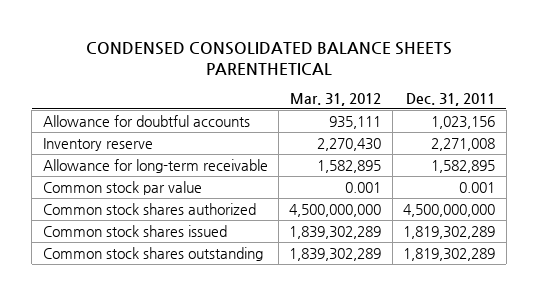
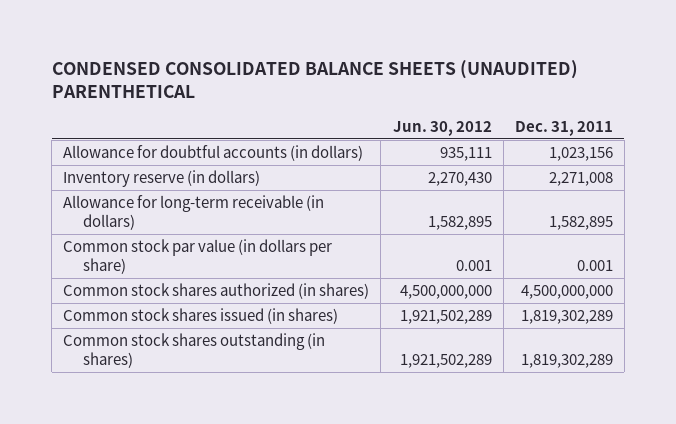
[85,41,452,75] CONDENSED CONSOLIDATED BALANCE SHEETS PARENTHETICAL -> [51,59,578,99] CONDENSED CONSOLIDATED BALANCE SHEETS (UNAUDITED) PARENTHETICAL
[290,92,382,106] Mar. 31, 2012 -> none
none -> [392,120,492,136] Jun. 30, 2012
[42,114,250,127] Allowance for doubtful accounts -> [63,145,364,162] Allowance for doubtful accounts (in dollars)
[42,137,153,151] Inventory reserve -> [63,170,261,188] Inventory reserve (in dollars)
[42,158,268,173] Allowance for long-term receivable -> [63,195,325,231] Allowance for long-term receivable (in dollars)
[42,180,202,195] Common stock par value -> [63,239,333,275] Common stock par value (in dollars per share)
[42,202,256,215] Common stock shares authorized -> [63,283,370,300] Common stock shares authorized (in shares)
[42,224,227,237] Common stock shares issued -> [63,308,339,325] Common stock shares issued (in shares)
[42,246,263,261] Common stock shares outstanding -> [63,333,326,369] Common stock shares outstanding (in shares)

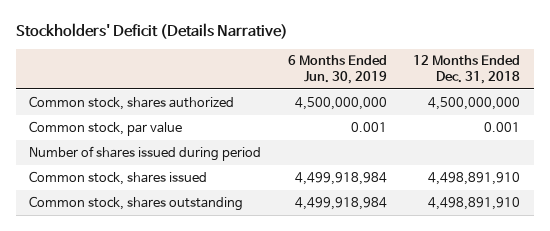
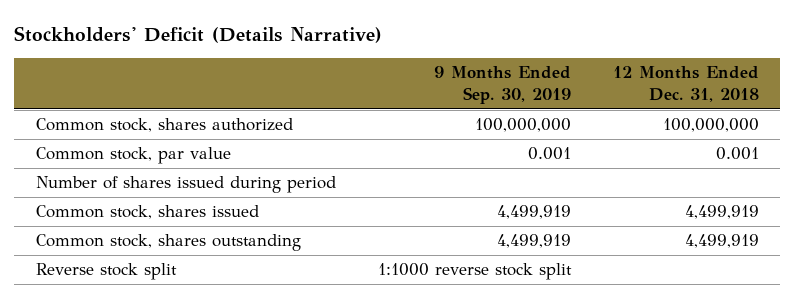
[287,55,387,85] 6 Months Ended Jun. 30, 2019 -> none
none -> [433,66,571,105] 9 Months Ended Sep. 30, 2019
[428,96,521,110] 4,500,000,000 -> [662,118,759,133] 100,000,000
[428,171,521,185] 4,498,891,910 -> [684,205,759,220] 4,499,919
[428,196,521,210] 4,498,891,910 -> [684,234,759,249] 4,499,919
none -> [35,263,177,281] Reverse stock split

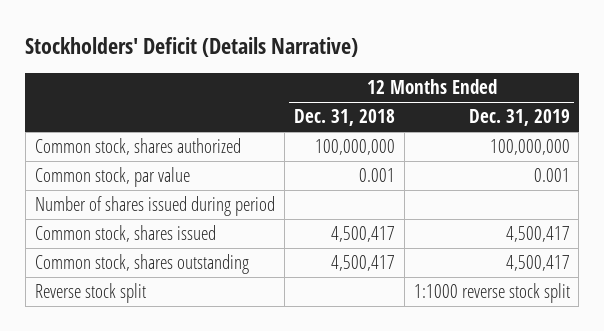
[433,66,571,105] 9 Months Ended Sep. 30, 2019 -> none
none -> [468,109,570,127] Dec. 31, 2019
[684,205,759,220] 4,499,919 -> [330,226,395,243] 4,500,417
[684,234,759,249] 4,499,919 -> [330,255,395,272] 4,500,417

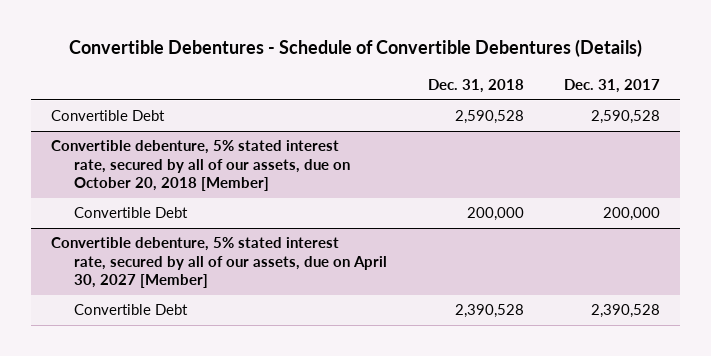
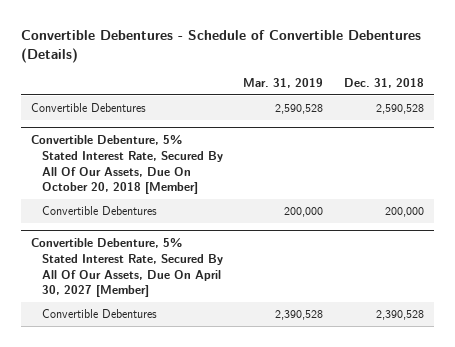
[564,79,661,94] Dec. 31, 2017 -> none
none -> [243,78,324,89] Mar. 31, 2019
[51,110,166,122] Convertible Debt -> [30,103,146,113] Convertible Debentures
[51,140,351,192] Convertible debenture, 5% stated interest rate, secured by all of our assets, due on October 20, 2018 [Member] -> [30,135,223,195] Convertible Debenture, 5% Stated Interest Rate, Secured By All Of Our Assets, Due On October 20, 2018 [Member]
[74,207,189,219] Convertible Debt -> [41,206,157,216] Convertible Debentures
[51,237,388,289] Convertible debenture, 5% stated interest rate, secured by all of our assets, due on April 30, 2027 [Member] -> [30,238,223,298] Convertible Debenture, 5% Stated Interest Rate, Secured By All Of Our Assets, Due On April 30, 2027 [Member]
[74,304,189,316] Convertible Debt -> [41,309,157,319] Convertible Debentures

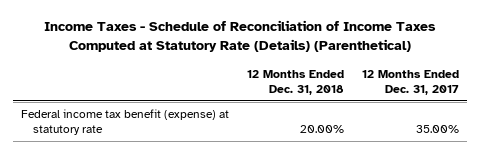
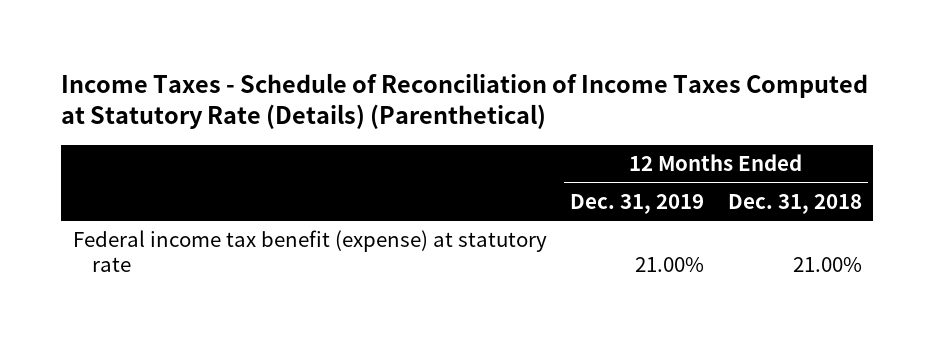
[361,70,459,96] 12 Months Ended Dec. 31, 2017 -> none
none -> [570,193,705,214] Dec. 31, 2019
[299,125,344,134] 20.00% -> [792,257,862,273] 21.00%

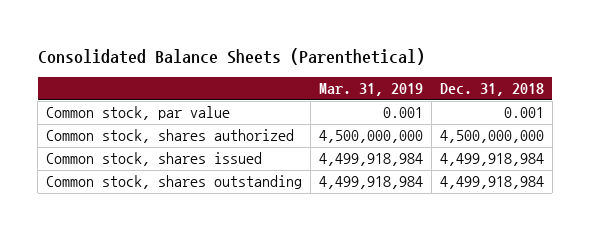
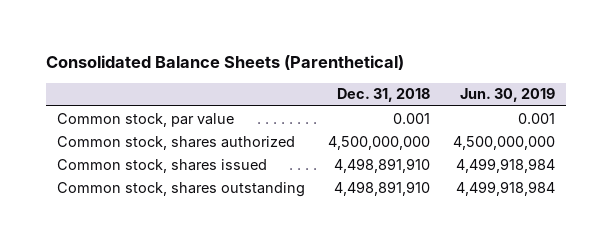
[319,83,424,97] Mar. 31, 2019 -> none
none -> [459,88,555,103] Jun. 30, 2019
[440,153,545,167] 4,499,918,984 -> [333,157,430,173] 4,498,891,910
[440,176,545,190] 4,499,918,984 -> [333,180,430,196] 4,498,891,910

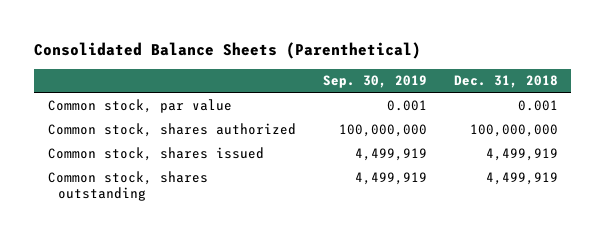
[459,88,555,103] Jun. 30, 2019 -> none
none -> [322,75,427,89] Sep. 30, 2019
[327,135,430,150] 4,500,000,000 -> [469,123,558,137] 100,000,000
[333,157,430,173] 4,498,891,910 -> [485,147,558,161] 4,499,919
[333,180,430,196] 4,498,891,910 -> [485,171,558,185] 4,499,919

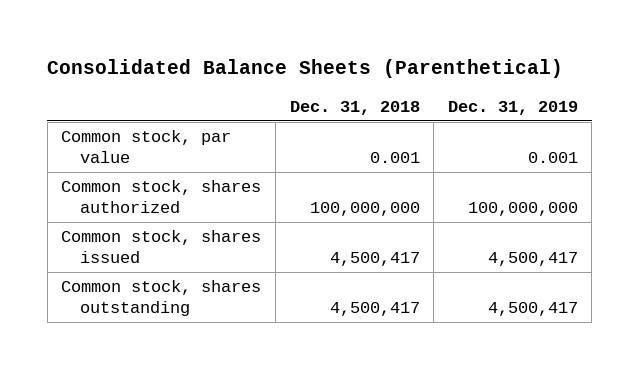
[322,75,427,89] Sep. 30, 2019 -> none
none -> [447,100,578,115] Dec. 31, 2019
[485,147,558,161] 4,499,919 -> [329,252,420,267] 4,500,417
[485,171,558,185] 4,499,919 -> [329,302,420,317] 4,500,417

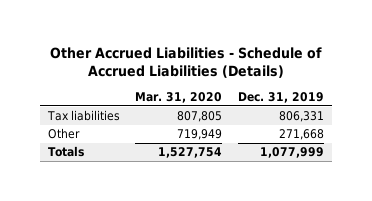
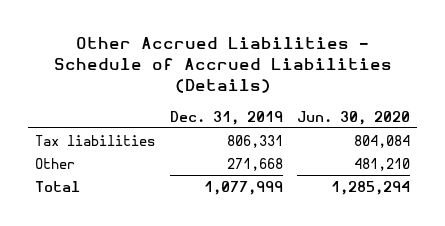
[135,91,223,103] Mar. 31, 2020 -> none
none -> [297,110,411,125] Jun. 30, 2020
[47,146,84,158] Totals -> [35,180,81,192] Total

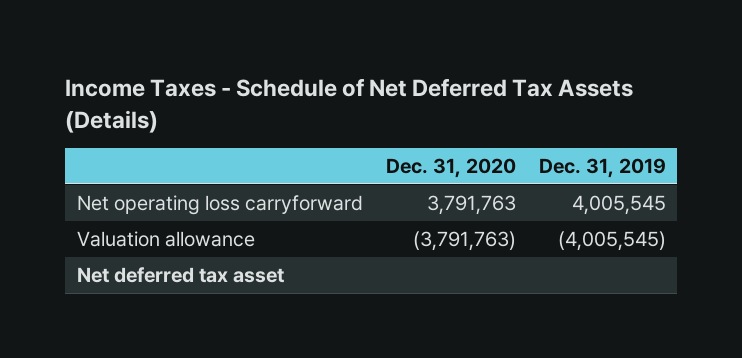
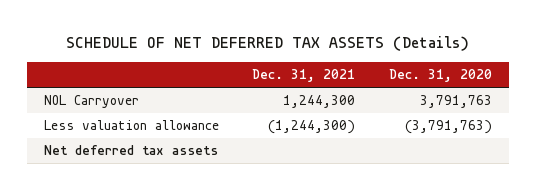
[65,78,634,133] Income Taxes - Schedule of Net Deferred Tax Assets (Details) -> [65,36,469,52] SCHEDULE OF NET DEFERRED TAX ASSETS (Details)
[538,157,666,178] Dec. 31, 2019 -> none
none -> [252,69,356,83] Dec. 31, 2021
[76,195,363,216] Net operating loss carryforward -> [43,95,139,109] NOL Carryover
[76,231,255,248] Valuation allowance -> [43,120,219,131] Less valuation allowance
[76,267,284,284] Net deferred tax asset -> [43,145,218,156] Net deferred tax assets

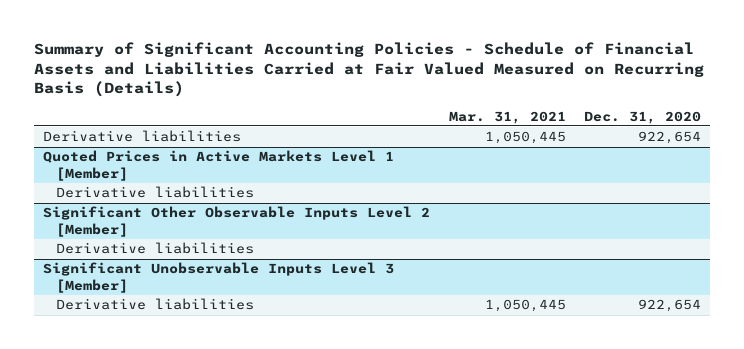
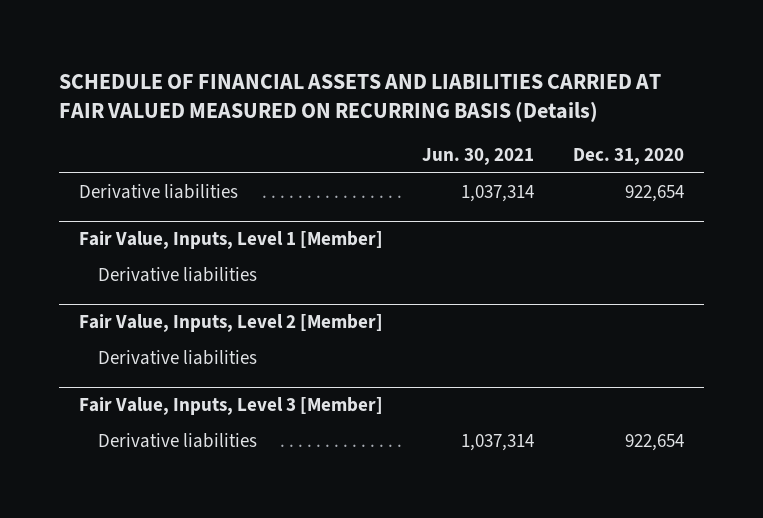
[33,41,704,98] Summary of Significant Accounting Policies - Schedule of Financial Assets and Liabilities Carried at Fair Valued Measured on Recurring Basis (Details) -> [59,73,662,122] SCHEDULE OF FINANCIAL ASSETS AND LIABILITIES CARRIED AT FAIR VALUED MEASURED ON RECURRING BASIS (Details)
[448,110,566,124] Mar. 31, 2021 -> none
none -> [422,148,535,166] Jun. 30, 2021
[43,150,395,181] Quoted Prices in Active Markets Level 1 [Member] -> [78,231,383,250] Fair Value, Inputs, Level 1 [Member]
[43,206,431,237] Significant Other Observable Inputs Level 2 [Member] -> [78,314,383,333] Fair Value, Inputs, Level 2 [Member]
[43,262,395,293] Significant Unobservable Inputs Level 3 [Member] -> [78,397,383,416] Fair Value, Inputs, Level 3 [Member]

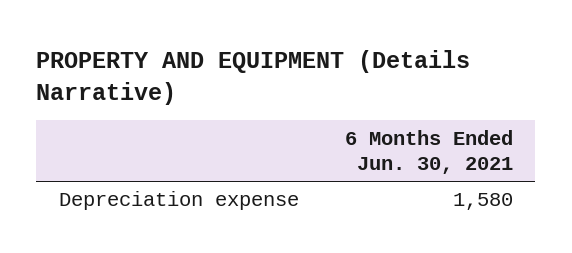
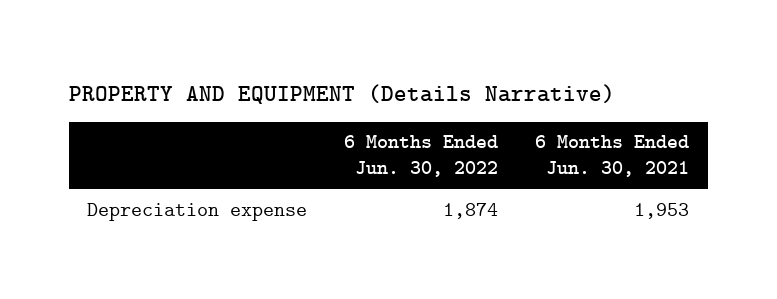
none -> [344,135,499,178] 6 Months Ended Jun. 30, 2022
[452,193,513,211] 1,580 -> [634,202,690,219] 1,953

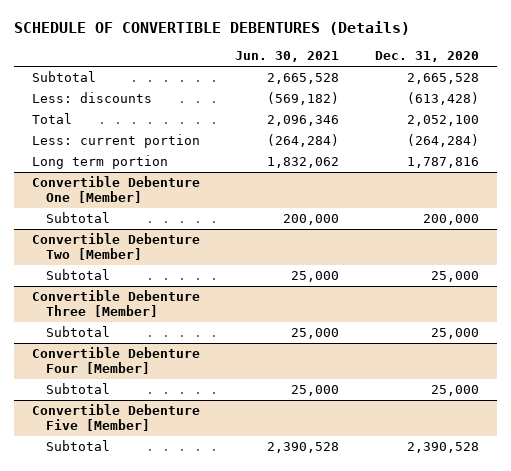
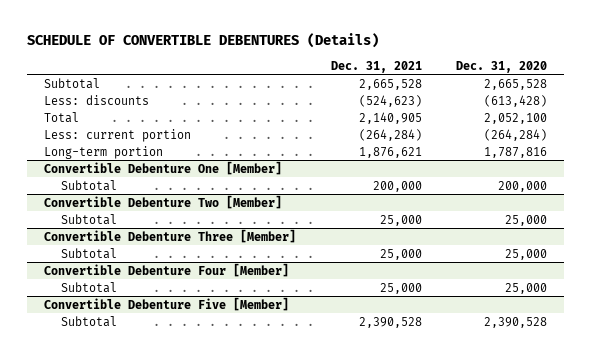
[235,51,340,63] Jun. 30, 2021 -> none
none -> [330,60,422,73] Dec. 31, 2021
[31,154,168,169] Long term portion -> [44,145,164,159] Long-term portion

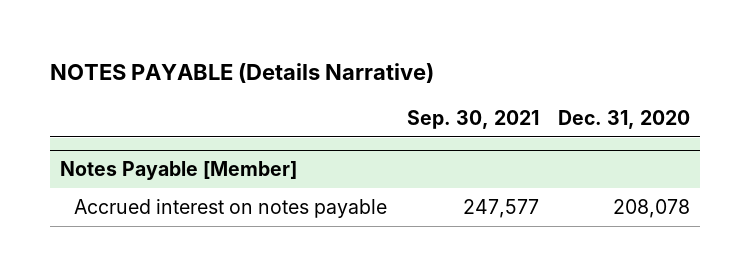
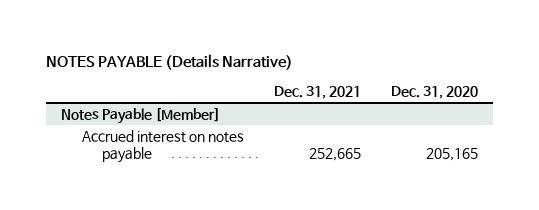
[406,109,539,129] Sep. 30, 2021 -> none
none -> [273,86,361,100] Dec. 31, 2021
[613,198,691,218] 208,078 -> [425,147,478,161] 205,165

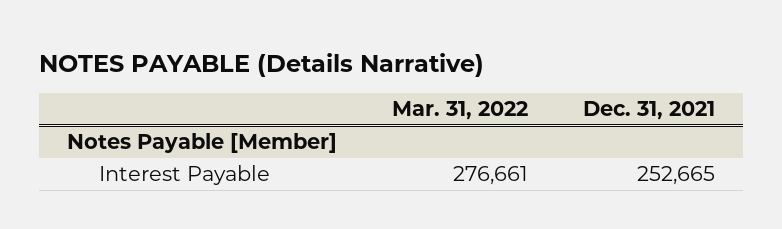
[390,86,478,100] Dec. 31, 2020 -> none
none -> [391,101,528,121] Mar. 31, 2022
[81,129,244,163] Accrued interest on notes payable -> [98,165,270,186] Interest Payable

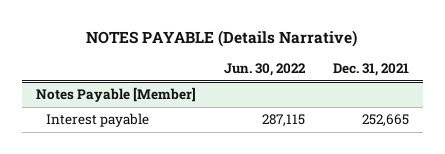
[391,101,528,121] Mar. 31, 2022 -> none
none -> [223,63,306,77] Jun. 30, 2022
[98,165,270,186] Interest Payable -> [45,113,149,128] Interest payable

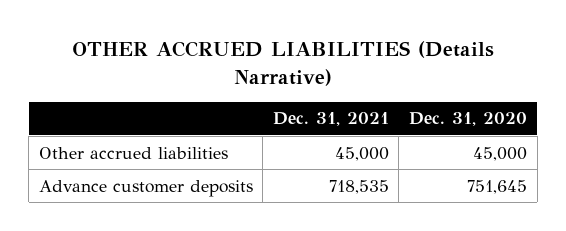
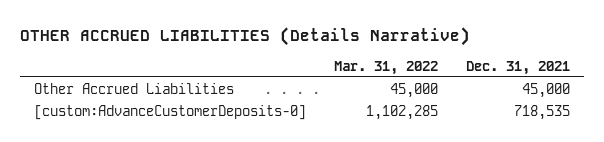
[408,112,527,127] Dec. 31, 2020 -> none
none -> [334,60,439,75] Mar. 31, 2022
[38,146,228,159] Other accrued liabilities -> [34,82,235,94] Other Accrued Liabilities
[38,179,253,197] Advance customer deposits -> [34,104,307,120] [custom:AdvanceCustomerDeposits-0]

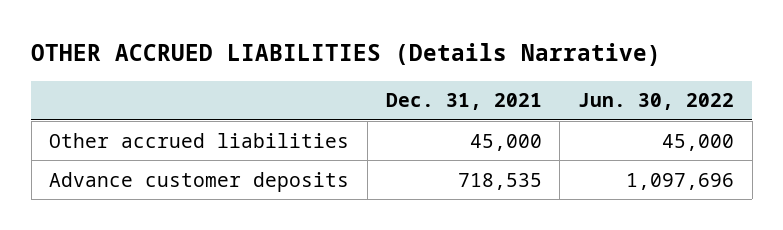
[334,60,439,75] Mar. 31, 2022 -> none
none -> [578,93,735,111] Jun. 30, 2022
[34,82,235,94] Other Accrued Liabilities -> [49,132,350,148] Other accrued liabilities
[34,104,307,120] [custom:AdvanceCustomerDeposits-0] -> [49,171,350,192] Advance customer deposits

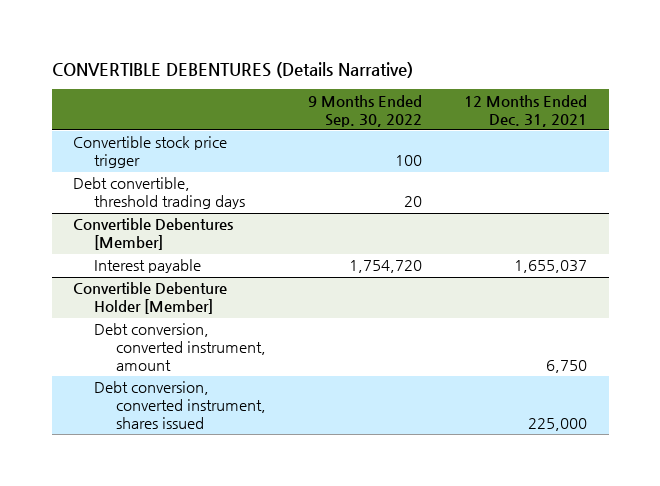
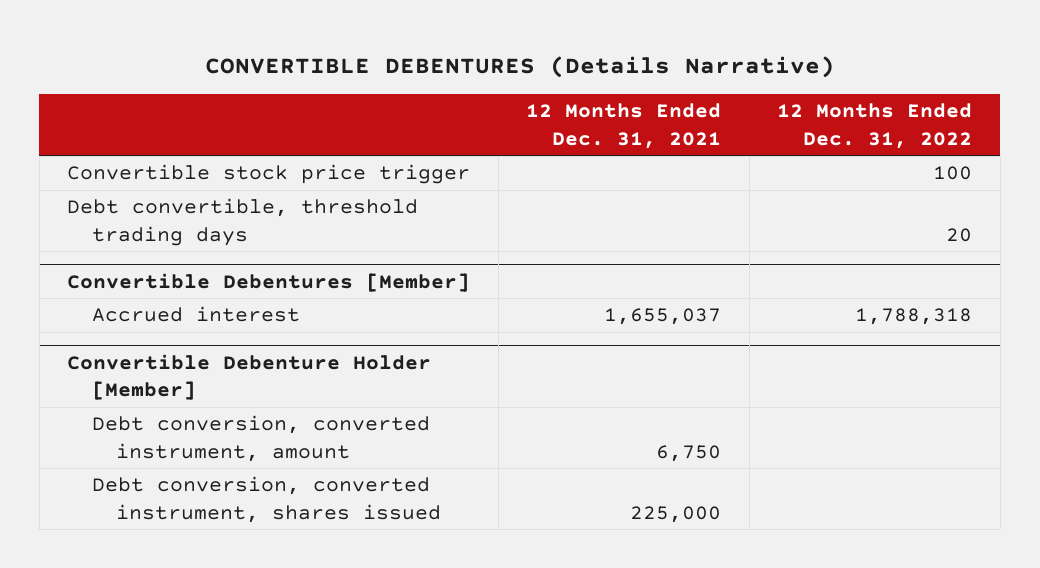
[308,94,423,127] 9 Months Ended Sep. 30, 2022 -> none
none -> [777,103,973,149] 12 Months Ended Dec. 31, 2022
[94,259,202,274] Interest payable -> [91,306,300,323] Accrued interest

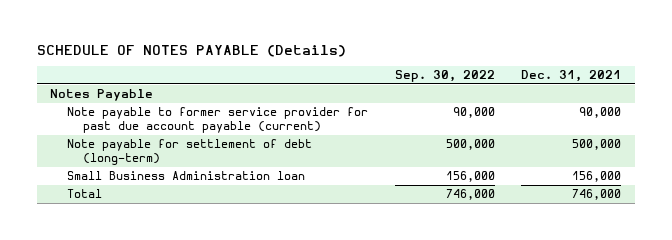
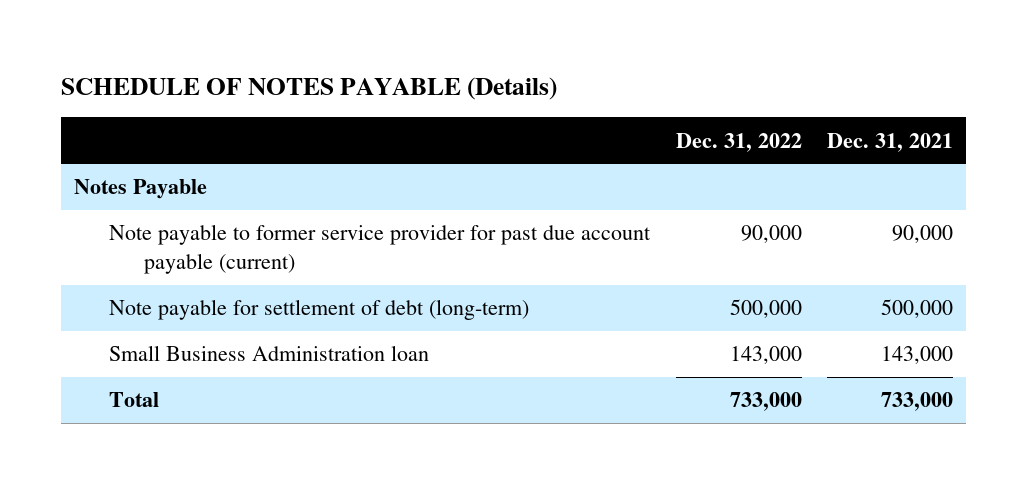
[394,70,495,83] Sep. 30, 2022 -> none
none -> [675,132,802,152] Dec. 31, 2022
[572,171,622,183] 156,000 -> [881,346,954,365] 143,000
[572,189,622,201] 746,000 -> [881,392,954,412] 733,000

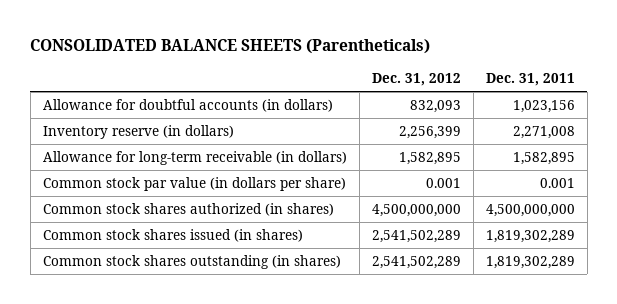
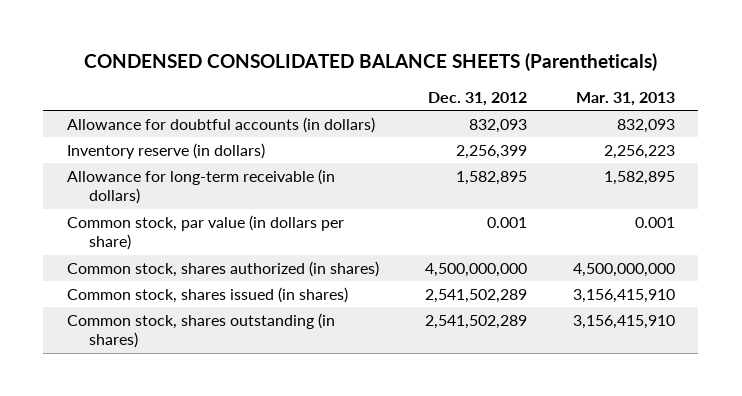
[30,39,431,55] CONSOLIDATED BALANCE SHEETS (Parentheticals) -> [83,53,657,72] CONDENSED CONSOLIDATED BALANCE SHEETS (Parentheticals)
[485,72,575,86] Dec. 31, 2011 -> none
none -> [576,91,676,106] Mar. 31, 2013
[42,177,346,192] Common stock par value (in dollars per share) -> [66,214,344,251] Common stock, par value (in dollars per share)
[42,203,334,217] Common stock shares authorized (in shares) -> [66,260,379,277] Common stock, shares authorized (in shares)
[42,229,303,243] Common stock shares issued (in shares) -> [66,286,348,303] Common stock, shares issued (in shares)
[42,255,341,270] Common stock shares outstanding (in shares) -> [66,312,335,349] Common stock, shares outstanding (in shares)

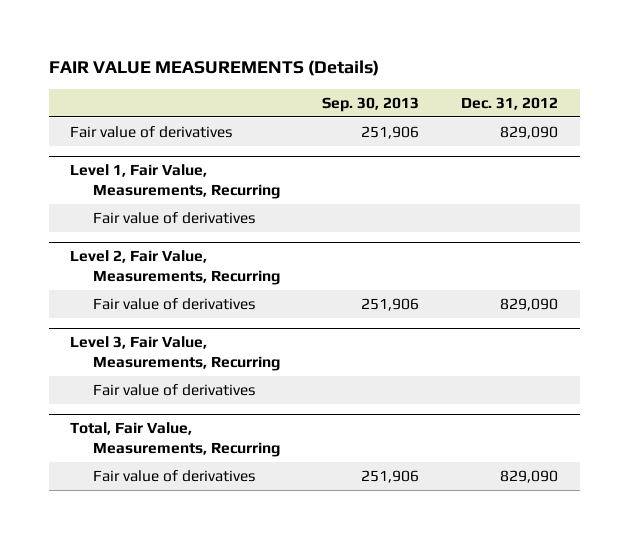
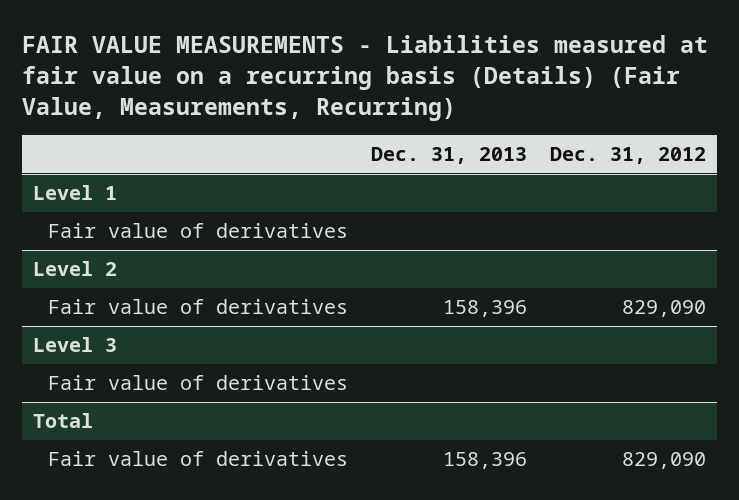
[48,59,379,76] FAIR VALUE MEASUREMENTS (Details) -> [21,34,708,121] FAIR VALUE MEASUREMENTS - Liabilities measured at fair value on a recurring basis (Details) (Fair Value, Measurements, Recurring)
[322,96,420,112] Sep. 30, 2013 -> none
none -> [370,146,527,164] Dec. 31, 2013
[69,126,232,139] Fair value of derivatives -> none
[69,164,280,200] Level 1, Fair Value, Measurements, Recurring -> none
none -> [33,185,118,201] Level 1
[69,250,280,286] Level 2, Fair Value, Measurements, Recurring -> none
none -> [33,261,118,277] Level 2
[69,336,280,372] Level 3, Fair Value, Measurements, Recurring -> none
none -> [33,337,118,353] Level 3
[69,422,280,458] Total, Fair Value, Measurements, Recurring -> none
none -> [33,413,94,429] Total

